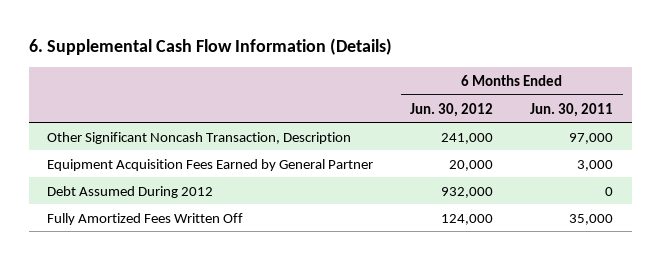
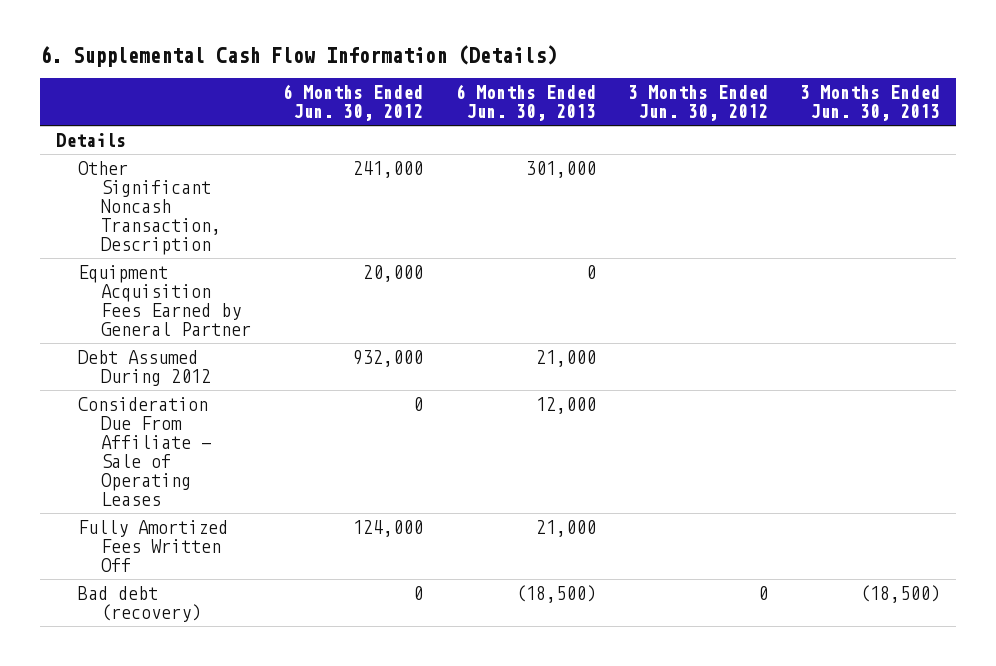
[530,102,614,117] Jun. 30, 2011 -> none
none -> [455,83,596,121] 6 Months Ended Jun. 30, 2013
none -> [627,84,768,121] 3 Months Ended Jun. 30, 2012
none -> [800,84,941,121] 3 Months Ended Jun. 30, 2013
none -> [55,133,126,148] Details
none -> [78,397,212,506] Consideration Due From Affiliate - Sale of Operating Leases
none -> [78,586,202,623] Bad debt (recovery)

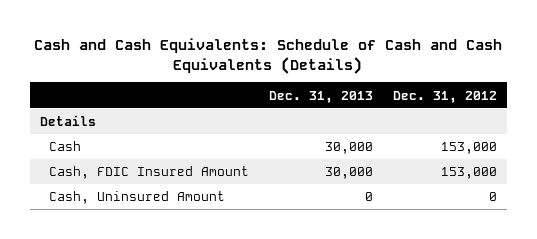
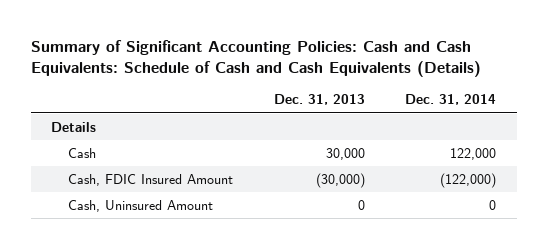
[34,37,503,74] Cash and Cash Equivalents: Schedule of Cash and Cash Equivalents (Details) -> [30,39,481,77] Summary of Significant Accounting Policies: Cash and Cash Equivalents: Schedule of Cash and Cash Equivalents (Details)
[392,90,497,103] Dec. 31, 2012 -> none
none -> [405,94,497,106] Dec. 31, 2014
[324,167,373,180] 30,000 -> [315,172,365,188] (30,000)

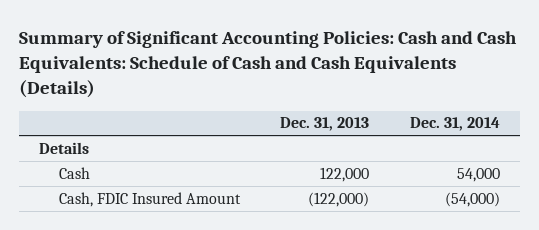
[68,199,214,212] Cash, Uninsured Amount -> none
[325,147,365,160] 30,000 -> [320,166,370,182] 122,000
[450,147,497,160] 122,000 -> [456,167,500,182] 54,000
[315,172,365,188] (30,000) -> [308,191,370,207] (122,000)
[440,172,497,188] (122,000) -> [444,191,500,207] (54,000)

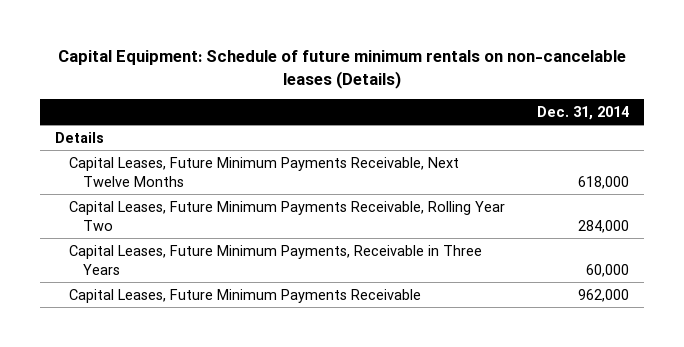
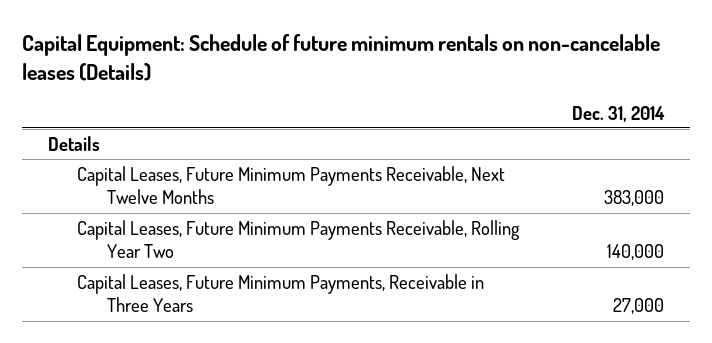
[69,288,422,303] Capital Leases, Future Minimum Payments Receivable -> none
[577,175,629,189] 618,000 -> [603,190,664,207] 383,000
[577,219,629,233] 284,000 -> [606,244,664,261] 140,000
[585,263,629,277] 60,000 -> [612,298,664,315] 27,000

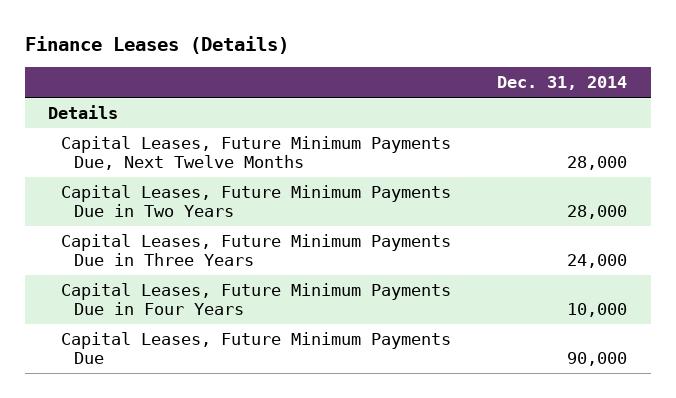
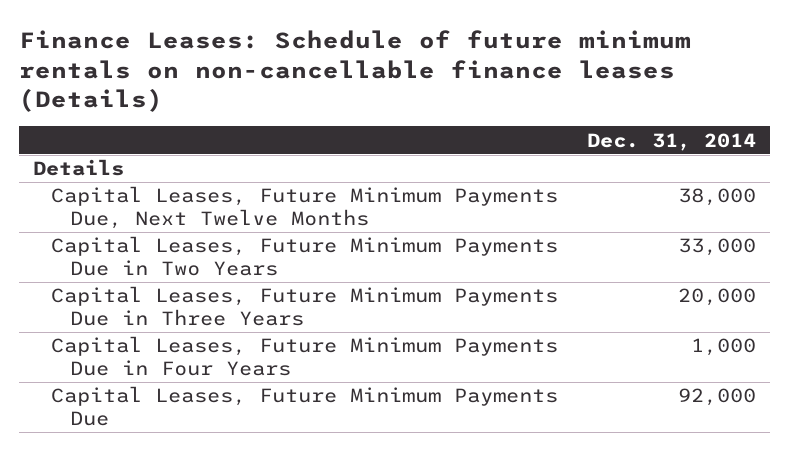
[25,35,290,54] Finance Leases (Details) -> [18,30,691,113] Finance Leases: Schedule of future minimum rentals on non-cancellable finance leases (Details)
[567,156,628,171] 28,000 -> [677,188,756,207] 38,000
[567,205,628,220] 28,000 -> [677,238,756,257] 33,000
[567,254,628,269] 24,000 -> [677,288,756,307] 20,000
[567,303,628,318] 10,000 -> [690,338,756,357] 1,000
[567,352,628,367] 90,000 -> [677,388,756,407] 92,000

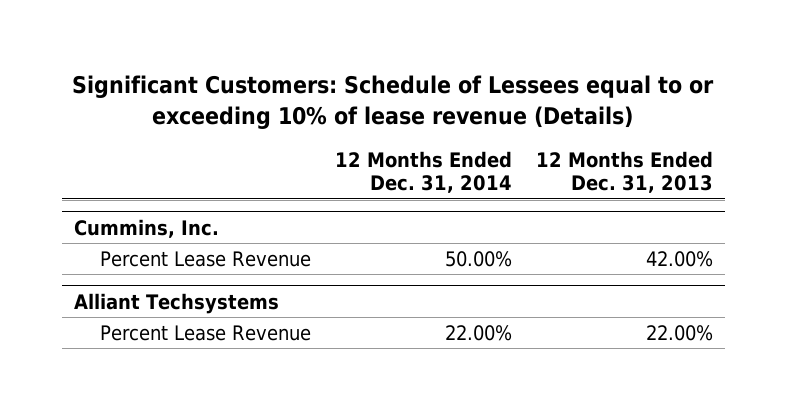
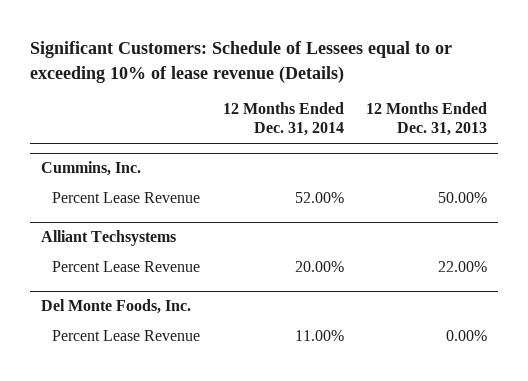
[444,250,512,267] 50.00% -> [294,191,344,203] 52.00%
[645,250,713,267] 42.00% -> [438,191,488,203] 50.00%
[444,324,512,341] 22.00% -> [294,260,344,272] 20.00%
none -> [40,299,191,315] Del Monte Foods, Inc.
none -> [52,329,201,341] Percent Lease Revenue

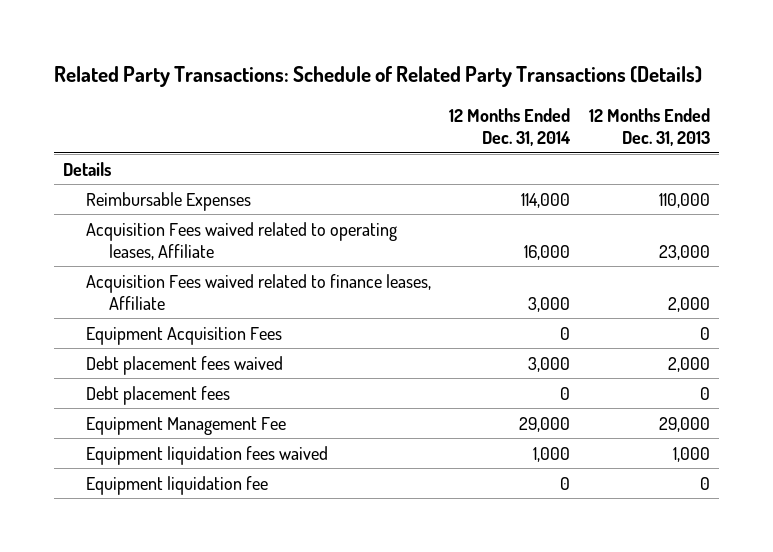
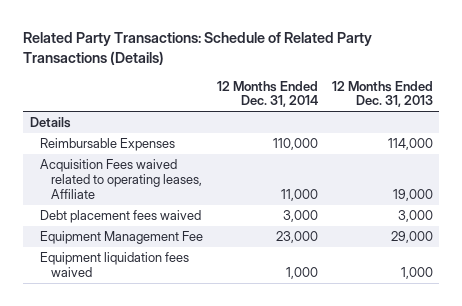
[85,273,431,311] Acquisition Fees waived related to finance leases, Affiliate -> none
[85,326,282,345] Equipment Acquisition Fees -> none
[85,385,230,405] Debt placement fees -> none
[521,192,571,208] 114,000 -> [273,138,319,151] 110,000
[659,192,711,208] 110,000 -> [387,138,433,151] 114,000
[524,245,571,261] 16,000 -> [281,188,319,201] 11,000
[659,245,711,261] 23,000 -> [392,188,433,201] 19,000
[668,356,711,372] 2,000 -> [397,210,433,223] 3,000
[519,416,571,432] 29,000 -> [276,231,319,244] 23,000
[85,475,268,495] Equipment liquidation fee -> none

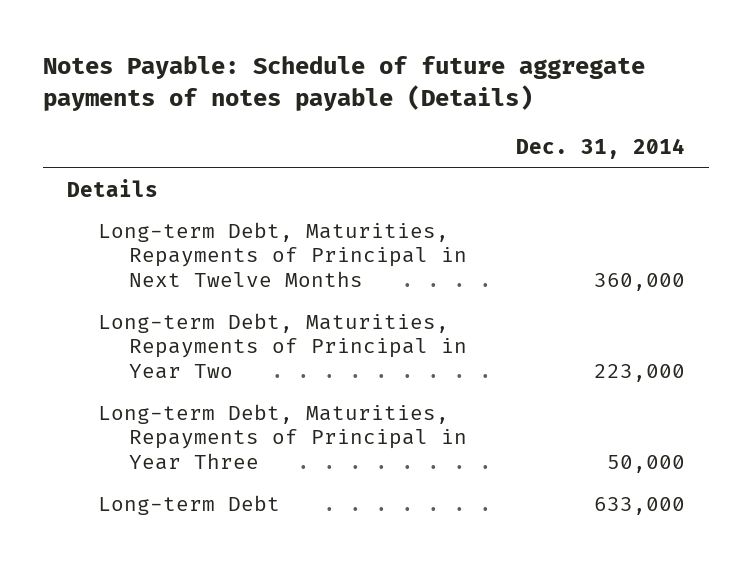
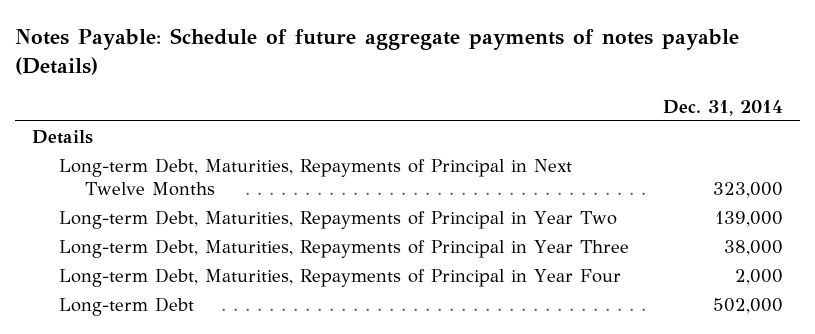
[593,273,685,292] 360,000 -> [712,181,783,198] 323,000
[593,364,685,383] 223,000 -> [714,210,783,227] 139,000
[606,455,685,474] 50,000 -> [723,239,783,256] 38,000
none -> [58,267,621,287] Long-term Debt, Maturities, Repayments of Principal in Year Four
[593,496,685,515] 633,000 -> [712,297,783,314] 502,000

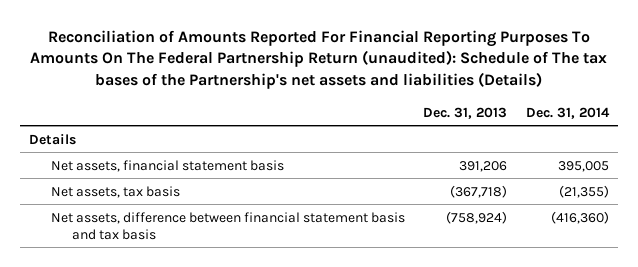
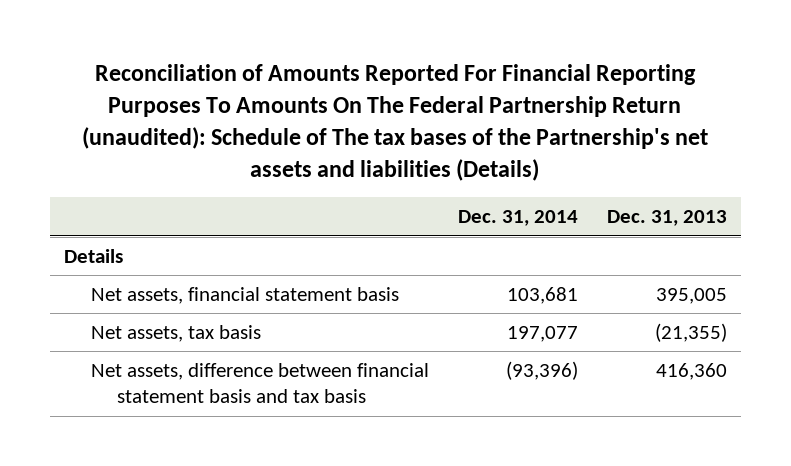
[459,160,508,172] 391,206 -> [655,287,727,304] 395,005
[557,160,609,172] 395,005 -> [506,286,578,304] 103,681
[450,184,508,198] (367,718) -> [654,322,727,342] (21,355)
[558,184,609,198] (21,355) -> [506,325,578,342] 197,077
[446,210,508,224] (758,924) -> [655,362,727,380] 416,360
[550,210,609,224] (416,360) -> [505,360,578,380] (93,396)

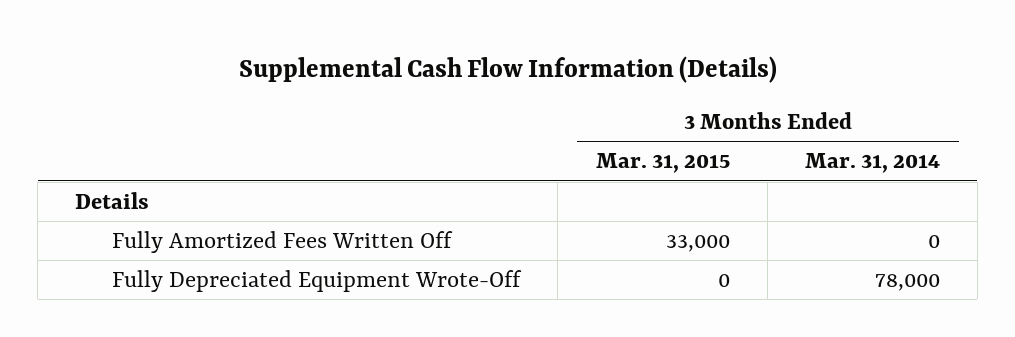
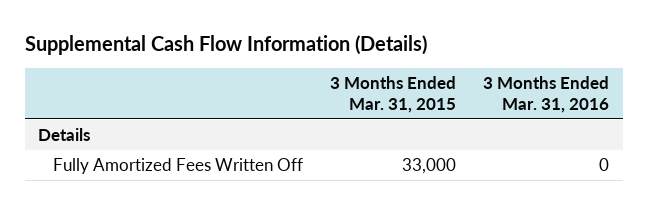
[804,153,940,174] Mar. 31, 2014 -> none
none -> [483,75,610,113] 3 Months Ended Mar. 31, 2016
[112,269,523,292] Fully Depreciated Equipment Wrote-Off -> none

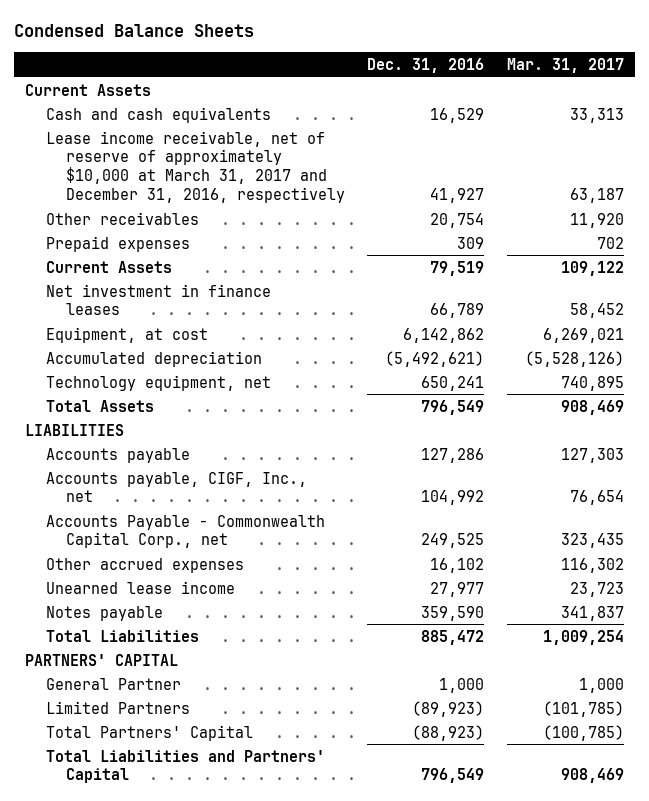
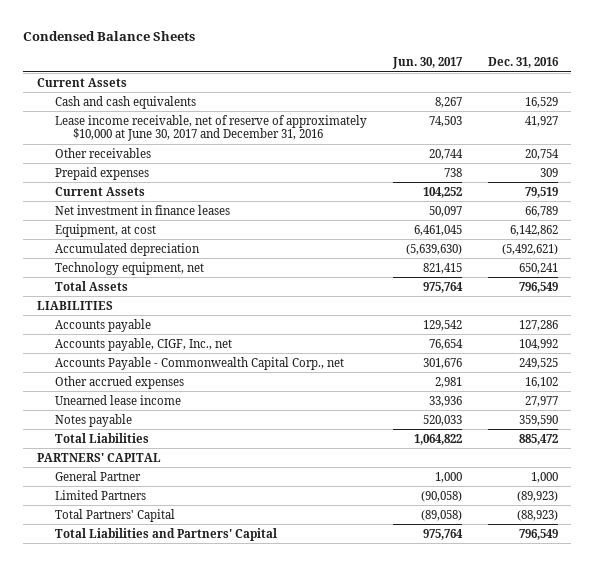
[506,57,624,73] Mar. 31, 2017 -> none
none -> [391,57,463,70] Jun. 30, 2017
[45,130,346,203] Lease income receivable, net of reserve of approximately $10,000 at March 31, 2017 and December 31, 2016, respectively -> [54,114,367,142] Lease income receivable, net of reserve of approximately $10,000 at June 30, 2017 and December 31, 2016

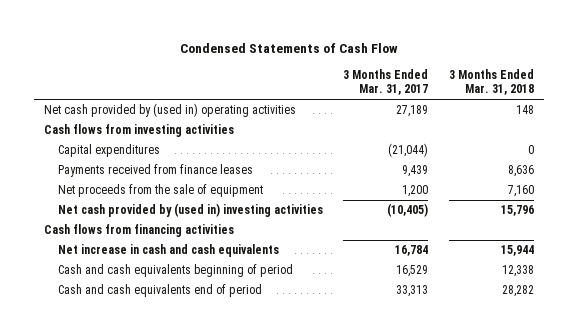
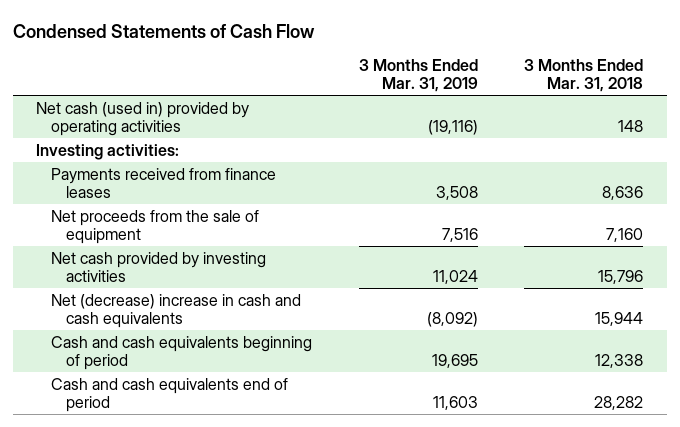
[343,68,429,96] 3 Months Ended Mar. 31, 2017 -> none
none -> [358,58,478,93] 3 Months Ended Mar. 31, 2019
[57,144,160,158] Capital expenditures -> none
[44,103,297,118] Net cash provided by (used in) operating activities -> [36,101,250,136] Net cash (used in) provided by operating activities
[44,124,235,138] Cash flows from investing activities -> [36,143,180,160] Investing activities:
[44,224,235,238] Cash flows from financing activities -> none
[57,203,323,218] Net cash provided by (used in) investing activities -> [51,251,267,282] Net cash provided by investing activities
[57,244,279,258] Net increase in cash and cash equivalents -> [51,293,302,328] Net (decrease) increase in cash and cash equivalents

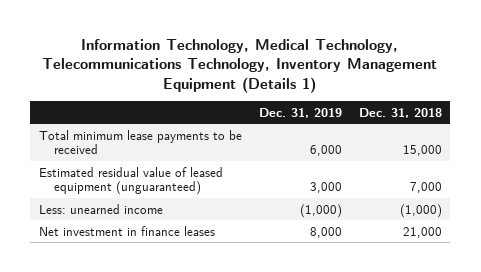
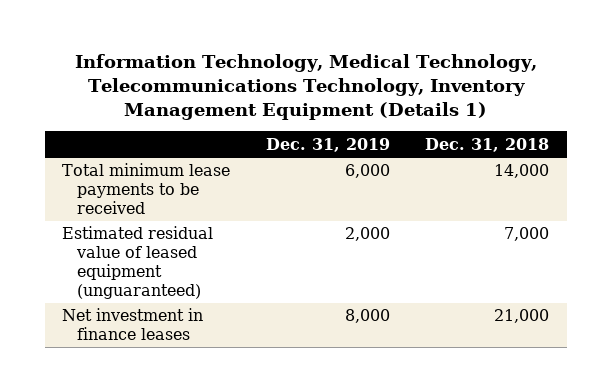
[38,203,163,214] Less: unearned income -> none
[402,144,442,156] 15,000 -> [494,164,550,179] 14,000
[309,181,342,193] 3,000 -> [344,227,390,242] 2,000

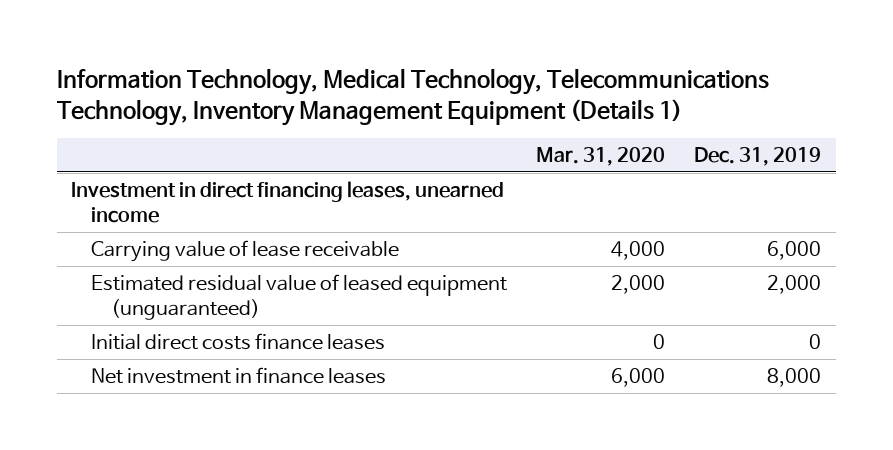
[425,137,550,152] Dec. 31, 2018 -> none
none -> [536,146,666,166] Mar. 31, 2020
none -> [71,181,505,223] Investment in direct financing leases, unearned income
[62,163,231,215] Total minimum lease payments to be received -> [91,240,400,263] Carrying value of lease receivable
none -> [91,333,386,351] Initial direct costs finance leases

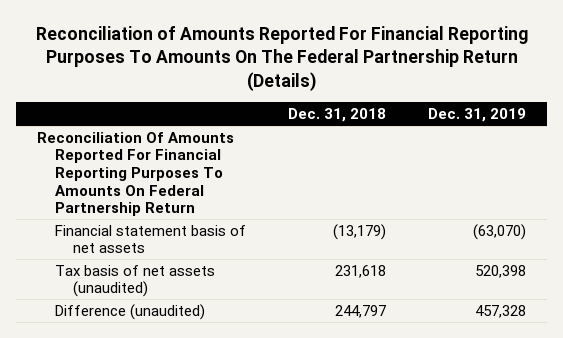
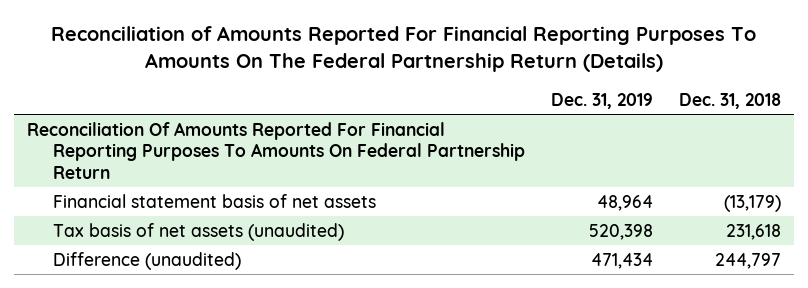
[473,223,527,240] (63,070) -> [596,194,653,211] 48,964
[475,304,527,318] 457,328 -> [590,252,653,269] 471,434

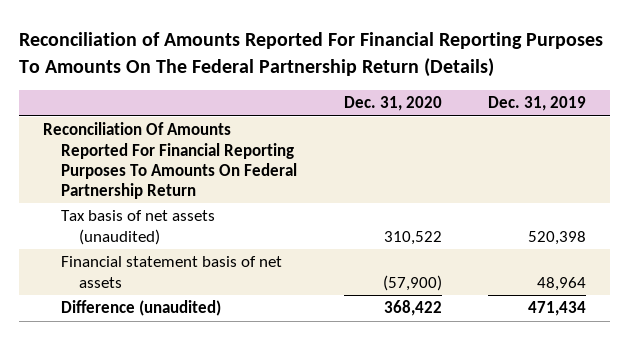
[678,93,781,110] Dec. 31, 2018 -> none
none -> [343,96,442,112] Dec. 31, 2020
[52,193,376,208] Financial statement basis of net assets -> [60,256,282,288] Financial statement basis of net assets

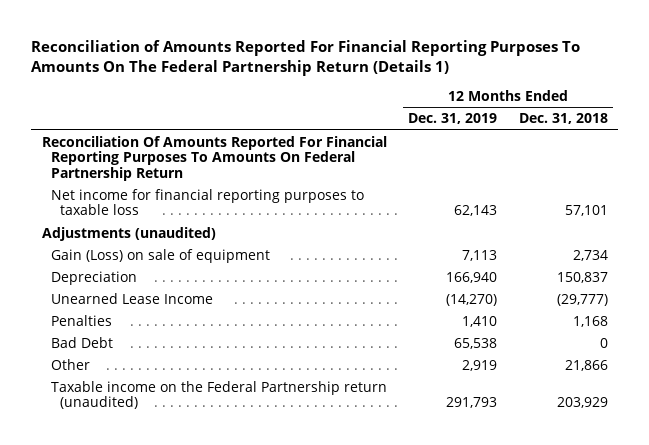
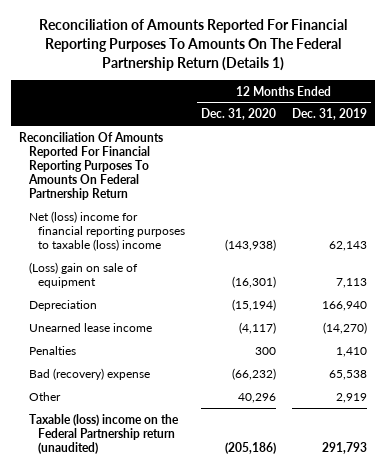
[518,113,608,125] Dec. 31, 2018 -> none
none -> [201,108,277,121] Dec. 31, 2020
[41,226,216,241] Adjustments (unaudited) -> none
[51,188,365,216] Net income for financial reporting purposes to taxable loss -> [28,210,186,251] Net (loss) income for financial reporting purposes to taxable (loss) income
[51,248,271,263] Gain (Loss) on sale of equipment -> [28,261,138,288] (Loss) gain on sale of equipment
[51,292,214,304] Unearned Lease Income -> [28,322,152,332] Unearned lease income
[51,336,114,348] Bad Debt -> [28,367,150,380] Bad (recovery) expense
[51,380,388,410] Taxable income on the Federal Partnership return (unaudited) -> [28,413,179,454] Taxable (loss) income on the Federal Partnership return (unaudited)

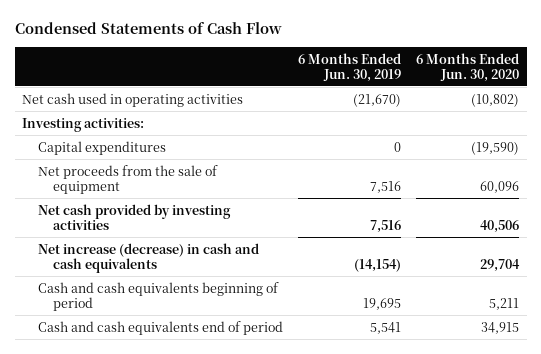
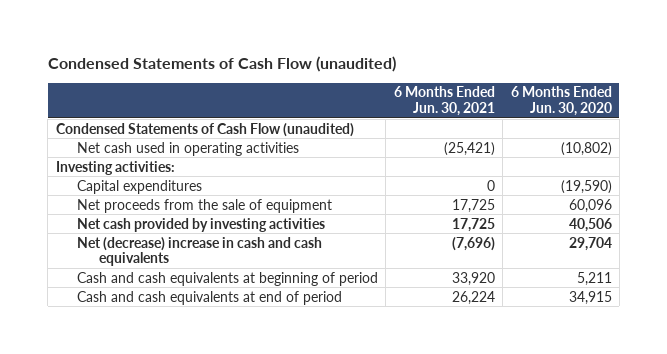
[14,22,282,35] Condensed Statements of Cash Flow -> [47,55,396,72] Condensed Statements of Cash Flow (unaudited)
[297,52,401,82] 6 Months Ended Jun. 30, 2019 -> none
none -> [393,86,495,116] 6 Months Ended Jun. 30, 2021
none -> [55,122,354,137] Condensed Statements of Cash Flow (unaudited)
[37,242,259,273] Net increase (decrease) in cash and cash equivalents -> [77,236,323,267] Net (decrease) increase in cash and cash equivalents
[37,281,279,311] Cash and cash equivalents beginning of period -> [77,271,379,286] Cash and cash equivalents at beginning of period
[37,320,283,335] Cash and cash equivalents end of period -> [77,290,343,305] Cash and cash equivalents at end of period

